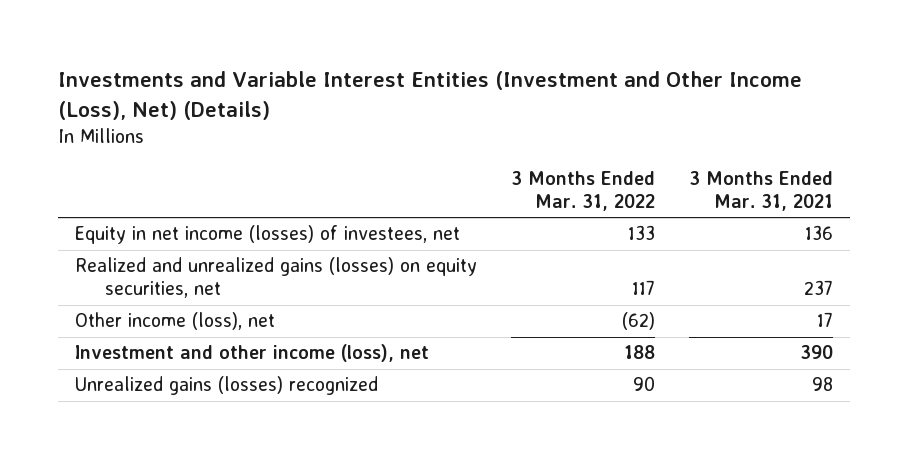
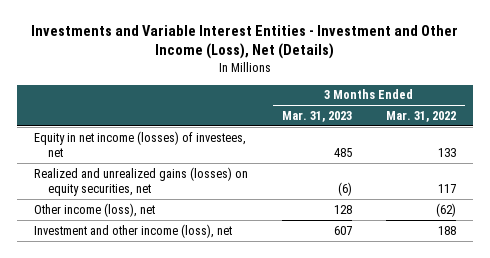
[57,71,802,121] Investments and Variable Interest Entities (Investment and Other Income (Loss), Net) (Details) -> [30,24,458,60] Investments and Variable Interest Entities - Investment and Other Income (Loss), Net (Details)
[688,171,833,212] 3 Months Ended Mar. 31, 2021 -> none
none -> [281,110,352,122] Mar. 31, 2023
[74,376,378,396] Unrealized gains (losses) recognized -> none

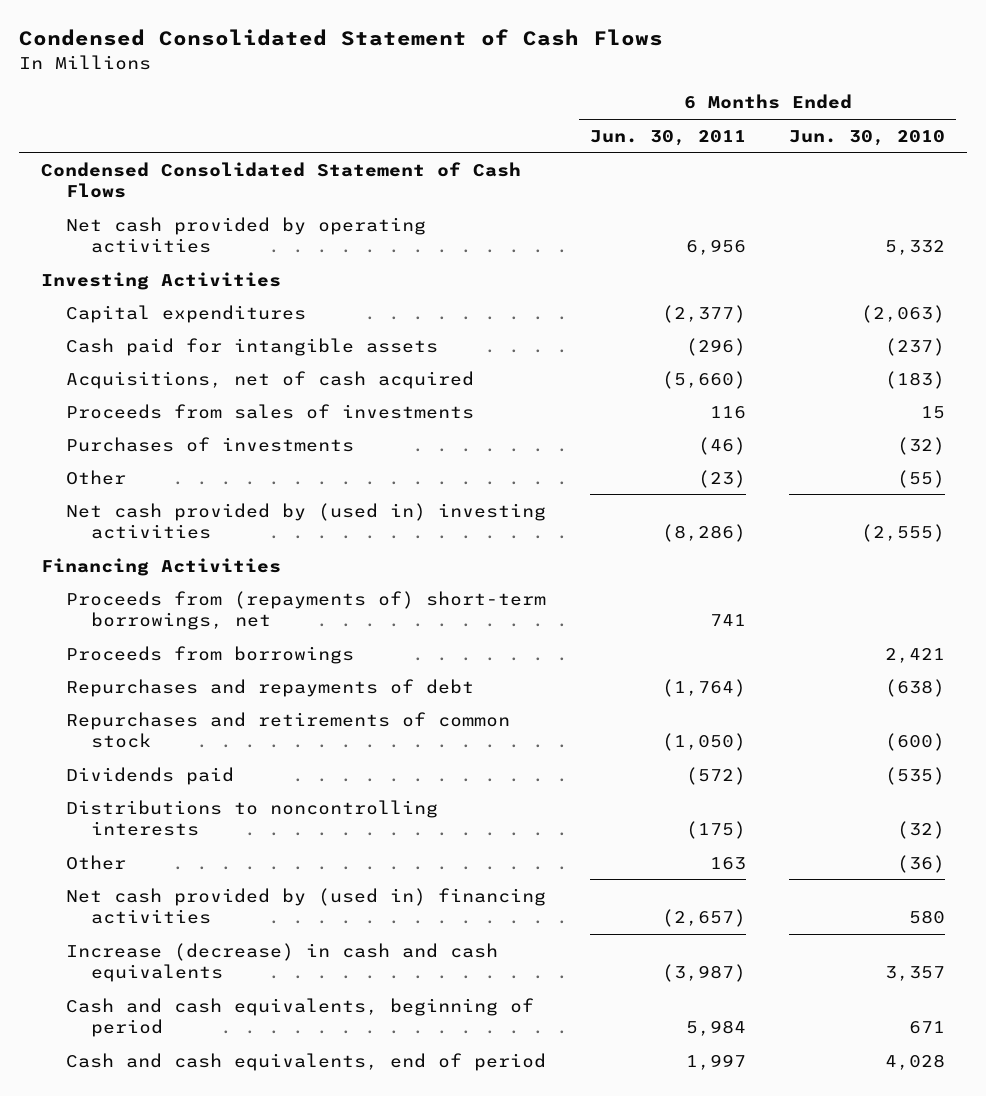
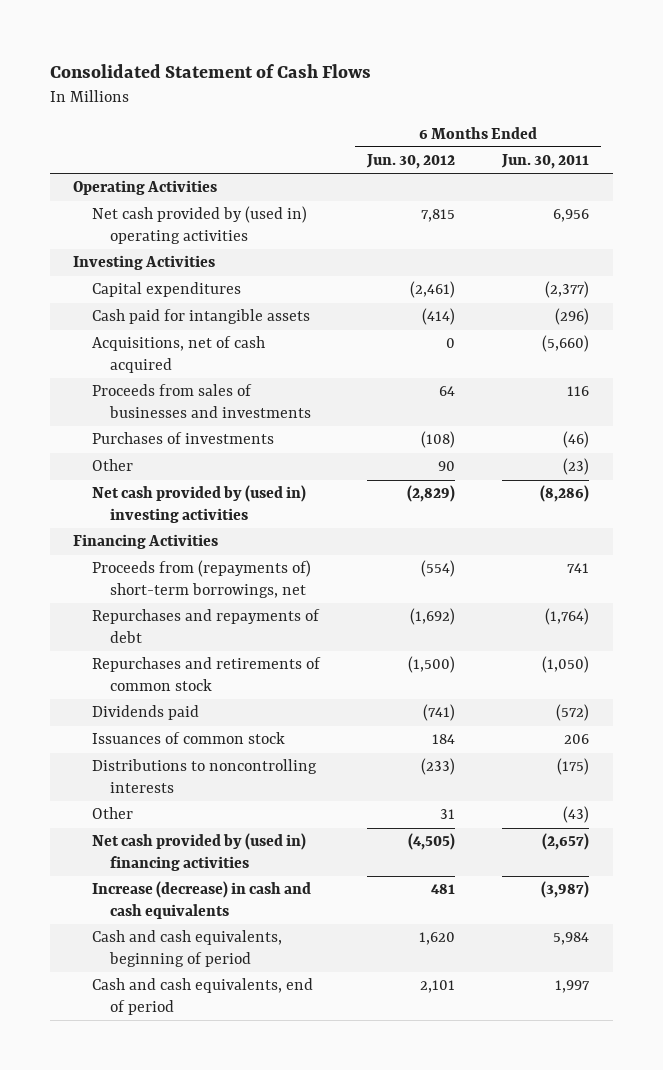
[18,29,663,47] Condensed Consolidated Statement of Cash Flows -> [49,63,371,78] Consolidated Statement of Cash Flows
[789,129,946,146] Jun. 30, 2010 -> none
none -> [365,154,455,170] Jun. 30, 2012
[40,161,521,199] Condensed Consolidated Statement of Cash Flows -> none
none -> [73,180,218,196] Operating Activities
[65,216,426,254] Net cash provided by operating activities -> [91,206,307,244] Net cash provided by (used in) operating activities
[65,403,474,419] Proceeds from sales of investments -> [91,384,312,418] Proceeds from sales of businesses and investments
[65,645,354,664] Proceeds from borrowings -> none
none -> [91,732,285,745] Issuances of common stock
[709,856,746,870] 163 -> [563,806,590,824] (43)

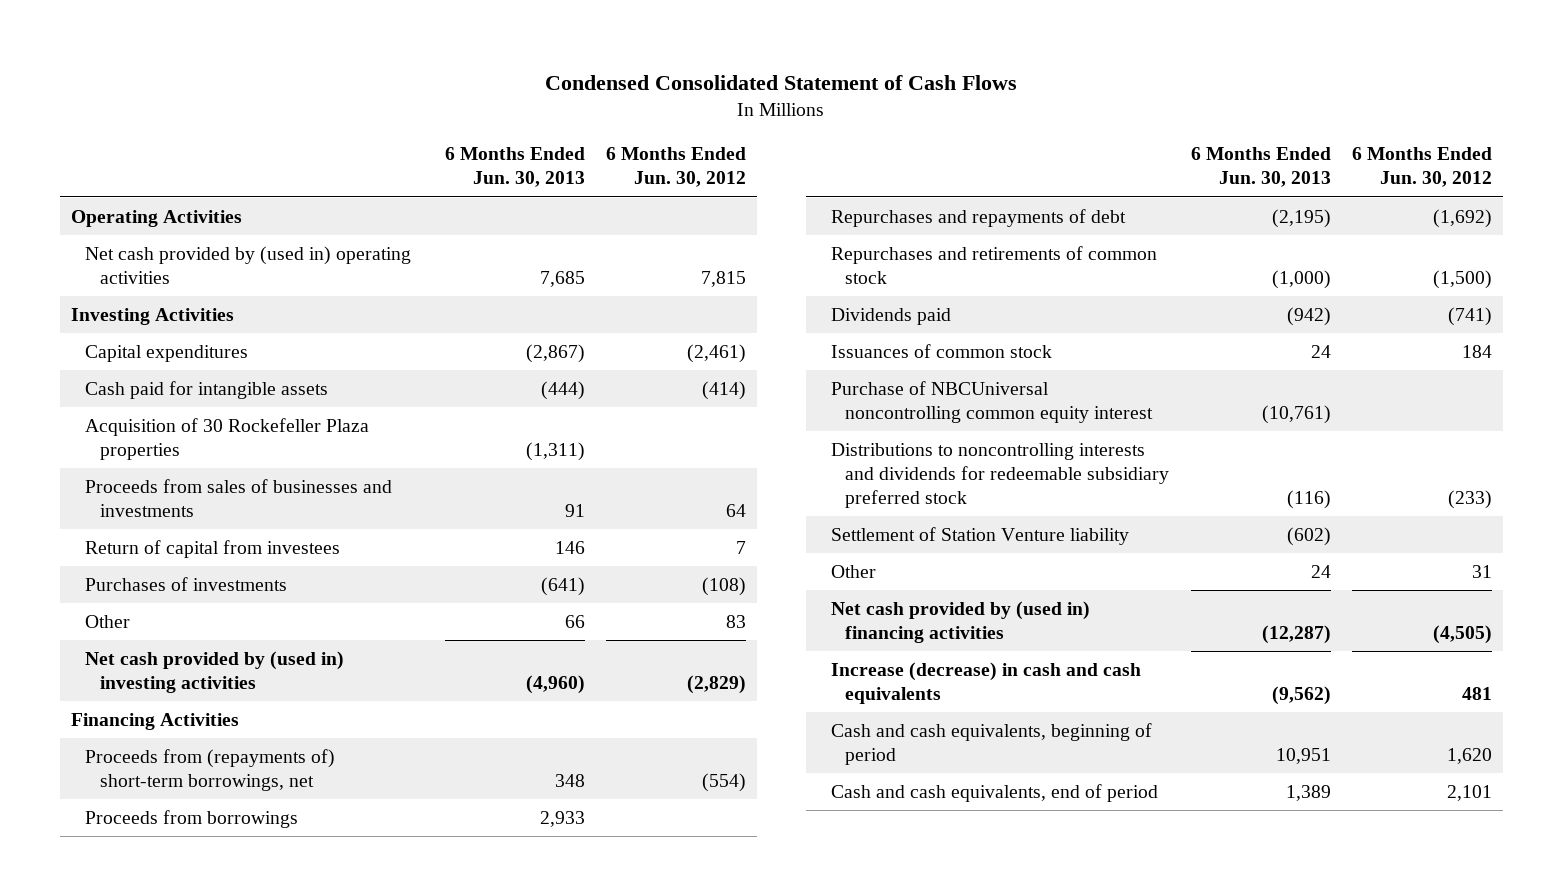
[49,63,371,78] Consolidated Statement of Cash Flows -> [545,74,1018,90] Condensed Consolidated Statement of Cash Flows
[501,154,590,170] Jun. 30, 2011 -> none
none -> [445,147,586,188] 6 Months Ended Jun. 30, 2013
[91,336,265,373] Acquisitions, net of cash acquired -> none
none -> [85,417,370,460] Acquisition of 30 Rockefeller Plaza properties
none -> [85,539,341,558] Return of capital from investees
[437,461,455,472] 90 -> [726,614,747,628] 83
none -> [85,809,299,828] Proceeds from borrowings
none -> [830,380,1154,423] Purchase of NBCUniversal noncontrolling common equity interest
[91,759,317,793] Distributions to noncontrolling interests -> [830,442,1170,509] Distributions to noncontrolling interests and dividends for redeemable subsidiary preferred stock
none -> [830,526,1129,545] Settlement of Station Venture liability

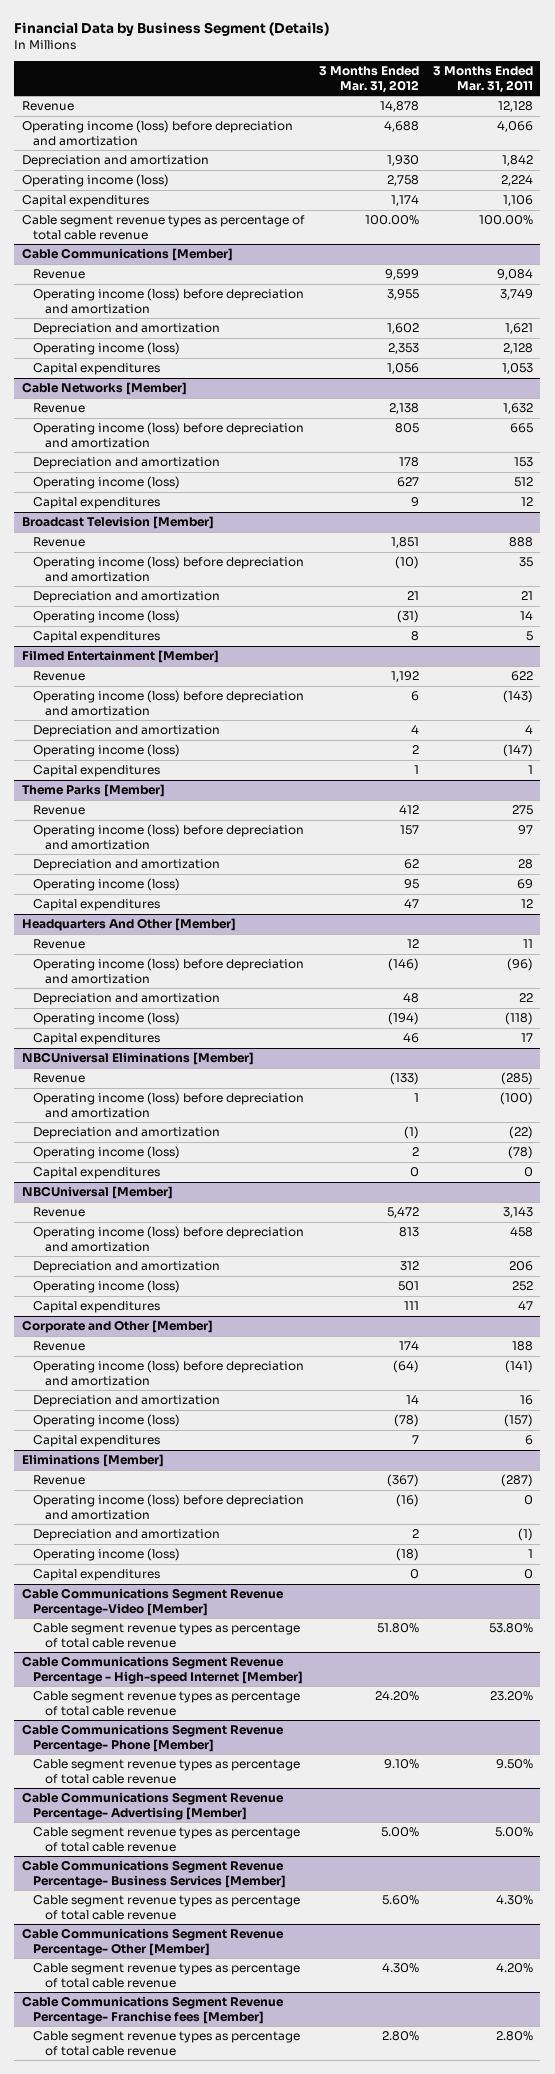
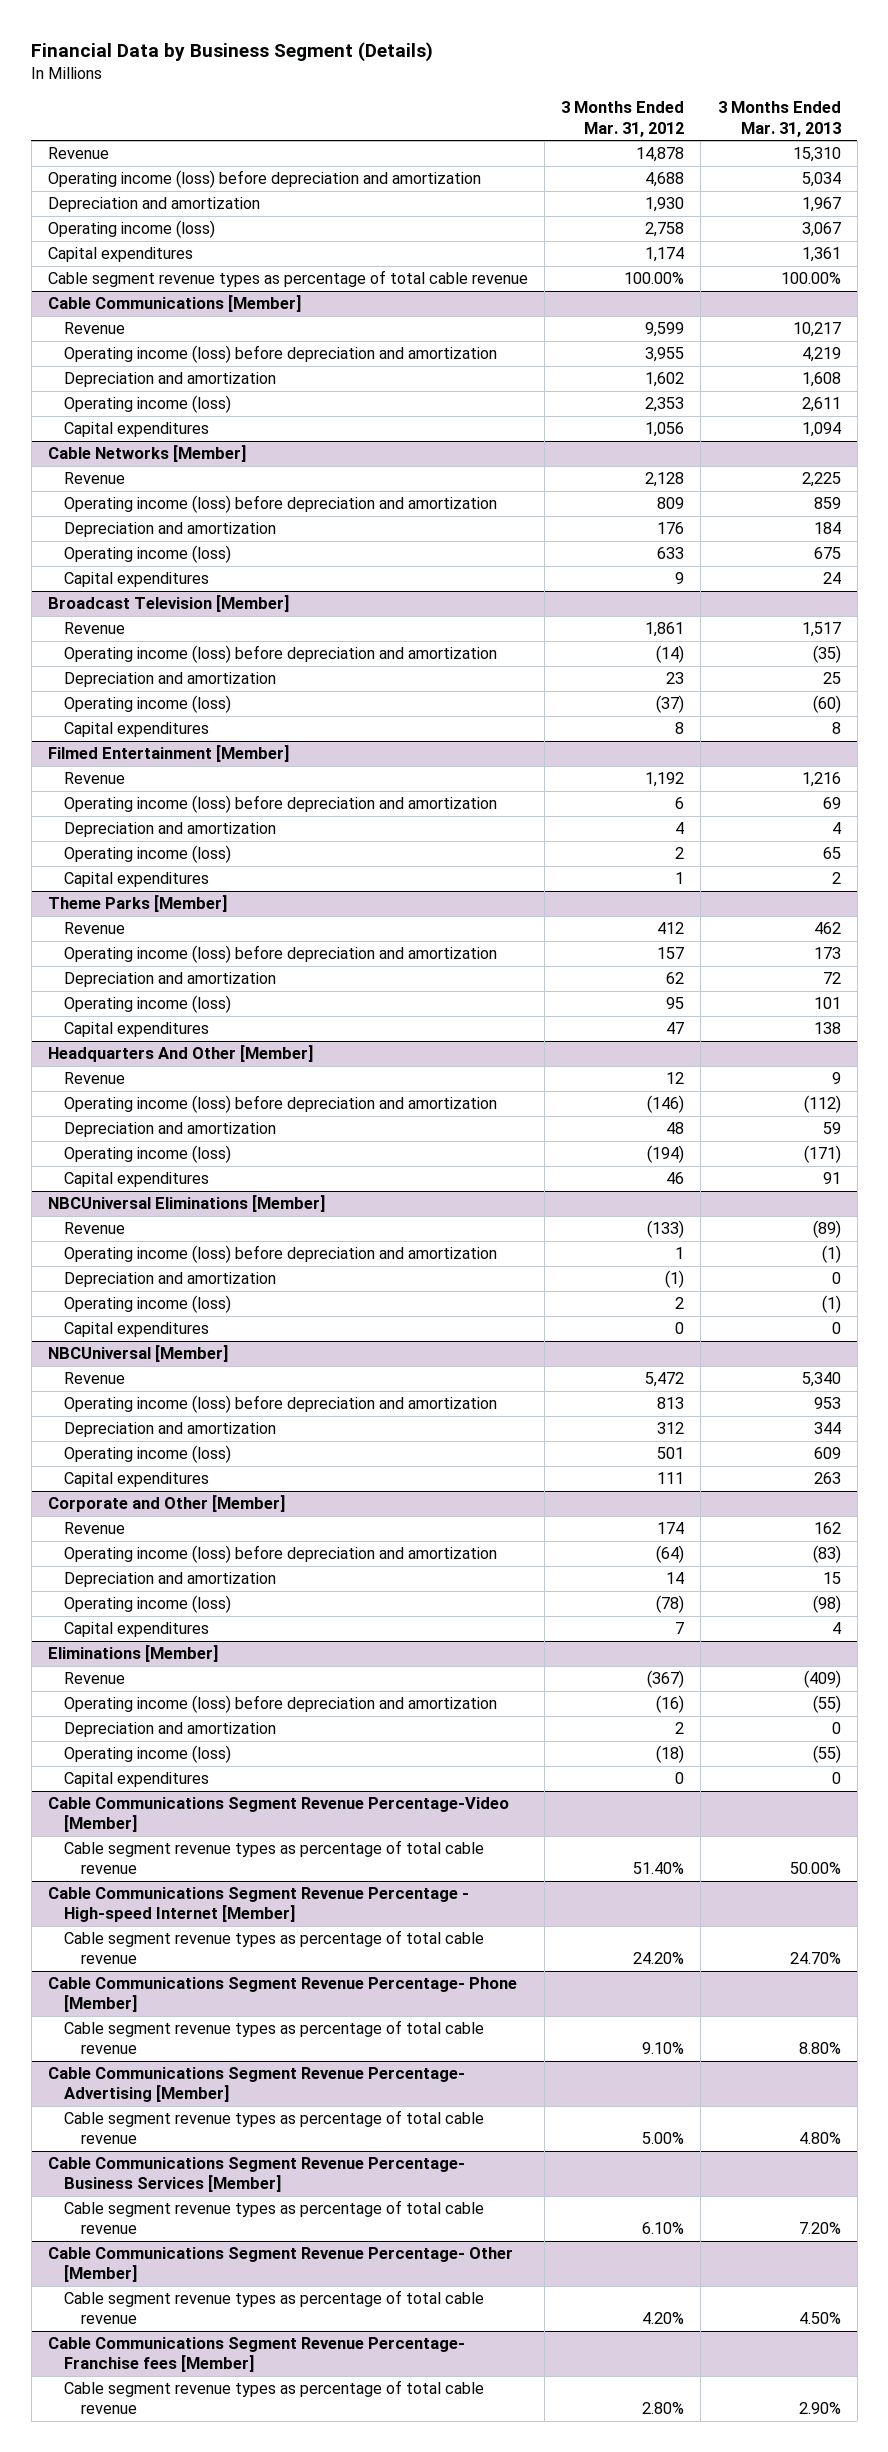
[433,66,534,93] 3 Months Ended Mar. 31, 2011 -> none
none -> [717,101,841,137] 3 Months Ended Mar. 31, 2013
[388,403,419,415] 2,138 -> [645,472,685,488] 2,128
[394,423,419,434] 805 -> [657,497,685,510] 809
[398,457,419,468] 178 -> [657,522,685,535] 176
[396,477,419,488] 627 -> [657,547,685,560] 633
[390,537,419,549] 1,851 -> [645,622,685,638] 1,861
[394,556,419,570] (10) -> [656,645,685,664] (14)
[406,591,419,601] 21 -> [666,672,685,685] 23
[396,610,419,624] (31) -> [656,695,685,714] (37)
[376,1623,419,1634] 51.80% -> [633,1862,685,1875] 51.40%
[381,1895,419,1906] 5.60% -> [642,2222,685,2235] 6.10%
[381,1963,419,1974] 4.30% -> [642,2312,685,2325] 4.20%

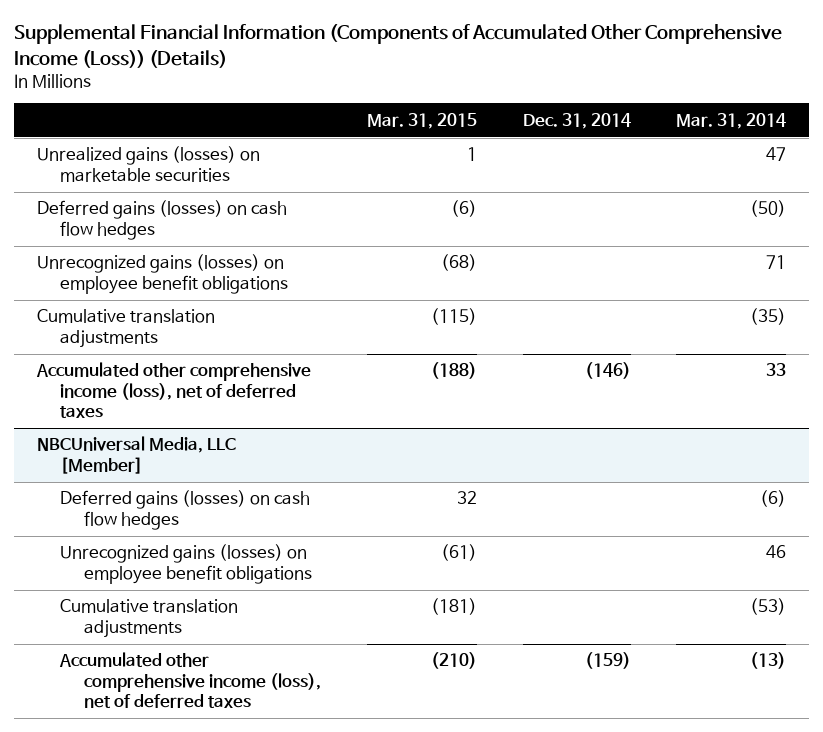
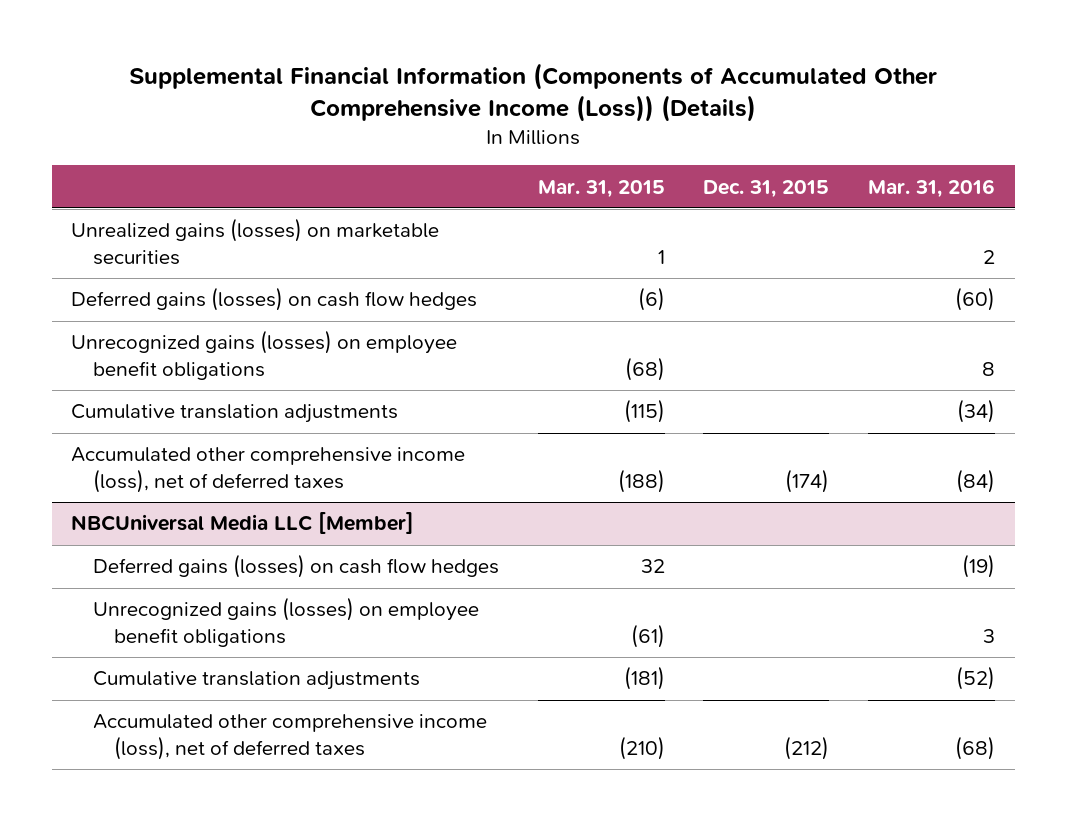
[522,112,631,129] Dec. 31, 2014 -> none
[676,112,787,129] Mar. 31, 2014 -> none
none -> [703,179,830,198] Dec. 31, 2015
none -> [868,178,996,198] Mar. 31, 2016
[36,436,236,474] NBCUniversal Media, LLC [Member] -> [70,512,414,535] NBCUniversal Media LLC [Member]

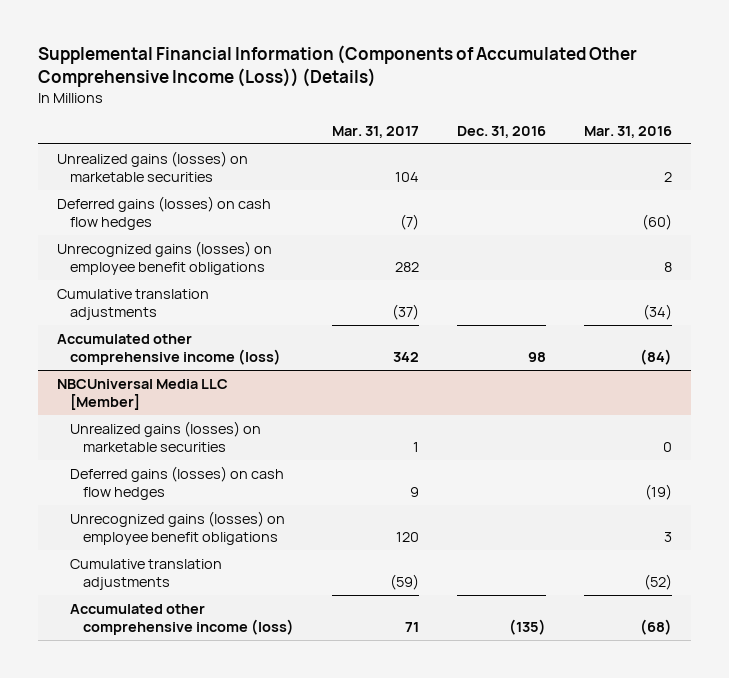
[537,179,665,198] Mar. 31, 2015 -> none
[703,179,830,198] Dec. 31, 2015 -> none
none -> [332,125,420,138] Mar. 31, 2017
none -> [457,125,547,138] Dec. 31, 2016
[70,447,465,493] Accumulated other comprehensive income (loss), net of deferred taxes -> [56,333,282,366] Accumulated other comprehensive income (loss)
none -> [70,420,262,453] Unrealized gains (losses) on marketable securities
[92,714,487,760] Accumulated other comprehensive income (loss), net of deferred taxes -> [70,603,295,636] Accumulated other comprehensive income (loss)

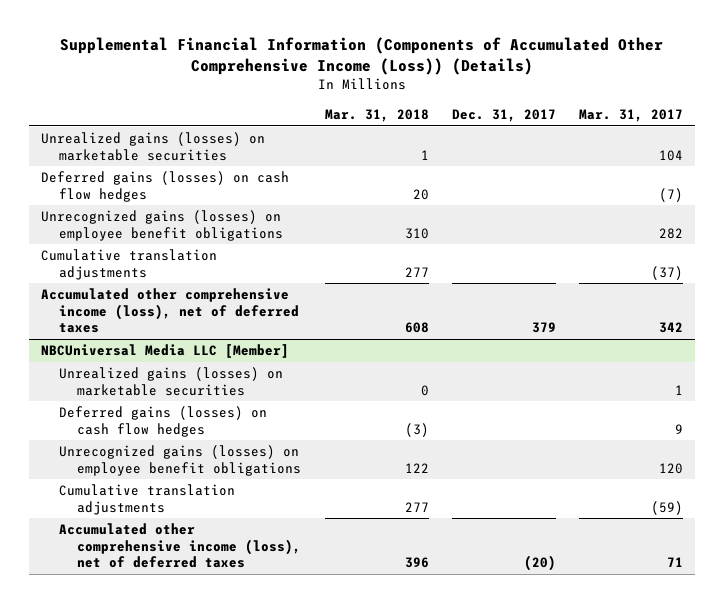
[457,125,547,138] Dec. 31, 2016 -> none
[584,125,673,138] Mar. 31, 2016 -> none
none -> [324,109,429,123] Mar. 31, 2018
none -> [452,109,557,123] Dec. 31, 2017
[56,333,282,366] Accumulated other comprehensive income (loss) -> [40,288,300,334] Accumulated other comprehensive income (loss), net of deferred taxes
[70,603,295,636] Accumulated other comprehensive income (loss) -> [59,523,302,569] Accumulated other comprehensive income (loss), net of deferred taxes

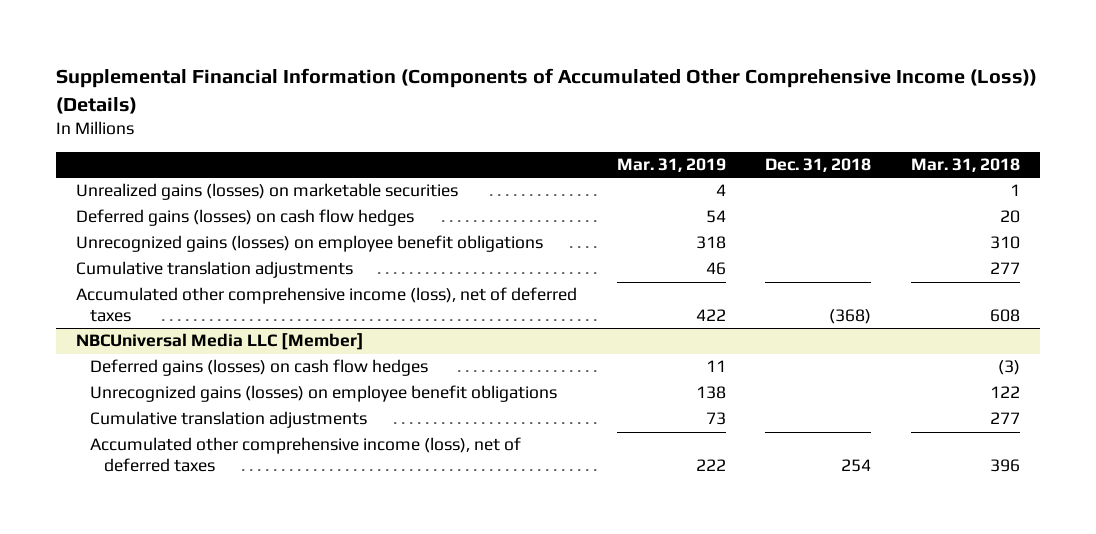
[452,109,557,123] Dec. 31, 2017 -> none
[579,109,684,123] Mar. 31, 2017 -> none
none -> [616,158,726,173] Mar. 31, 2019
none -> [765,158,872,173] Dec. 31, 2018
[59,367,284,396] Unrealized gains (losses) on marketable securities -> none

